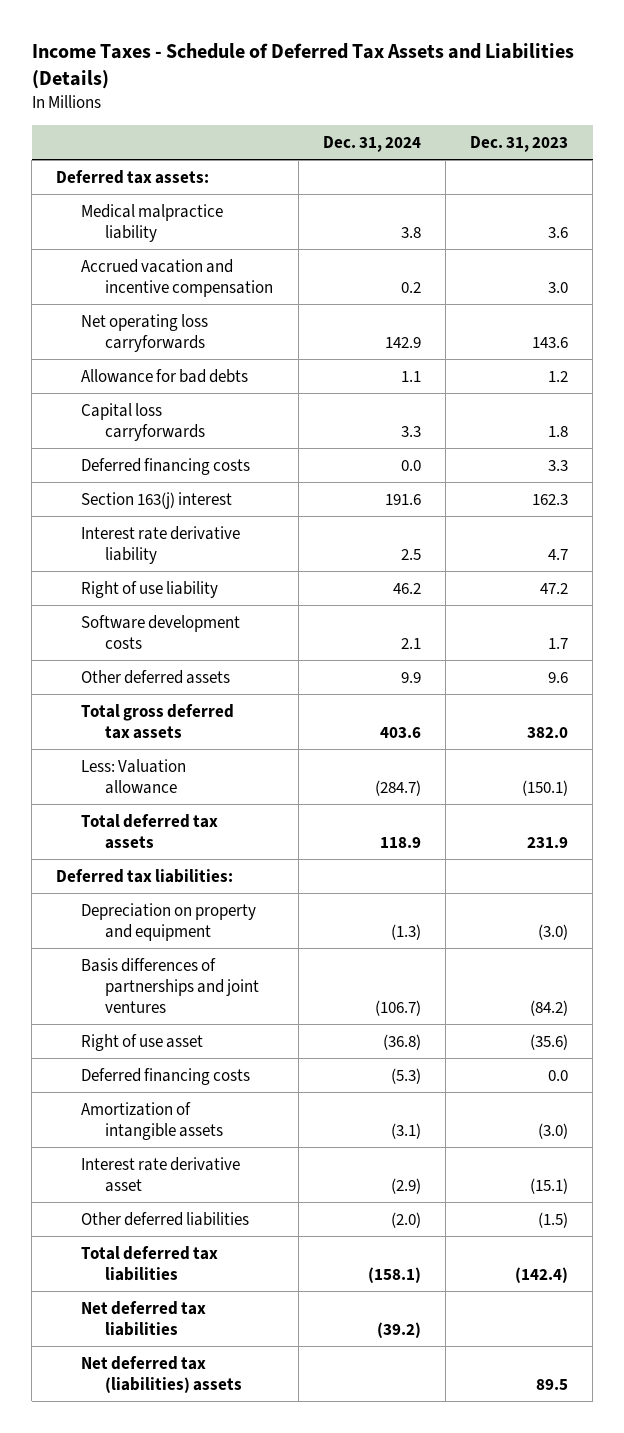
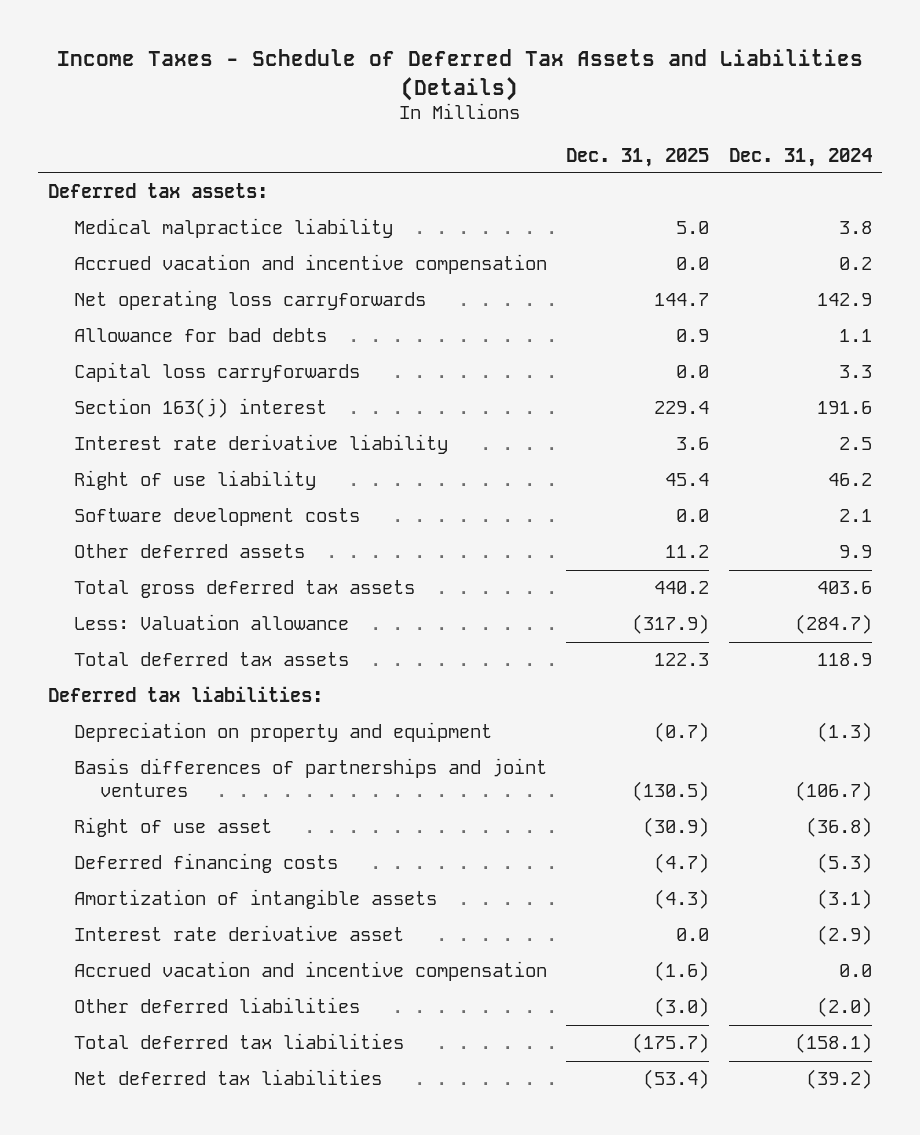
[469,135,568,152] Dec. 31, 2023 -> none
none -> [566,147,710,167] Dec. 31, 2025
[80,457,250,475] Deferred financing costs -> none
none -> [73,961,547,982] Accrued vacation and incentive compensation
[80,1355,243,1393] Net deferred tax (liabilities) assets -> none

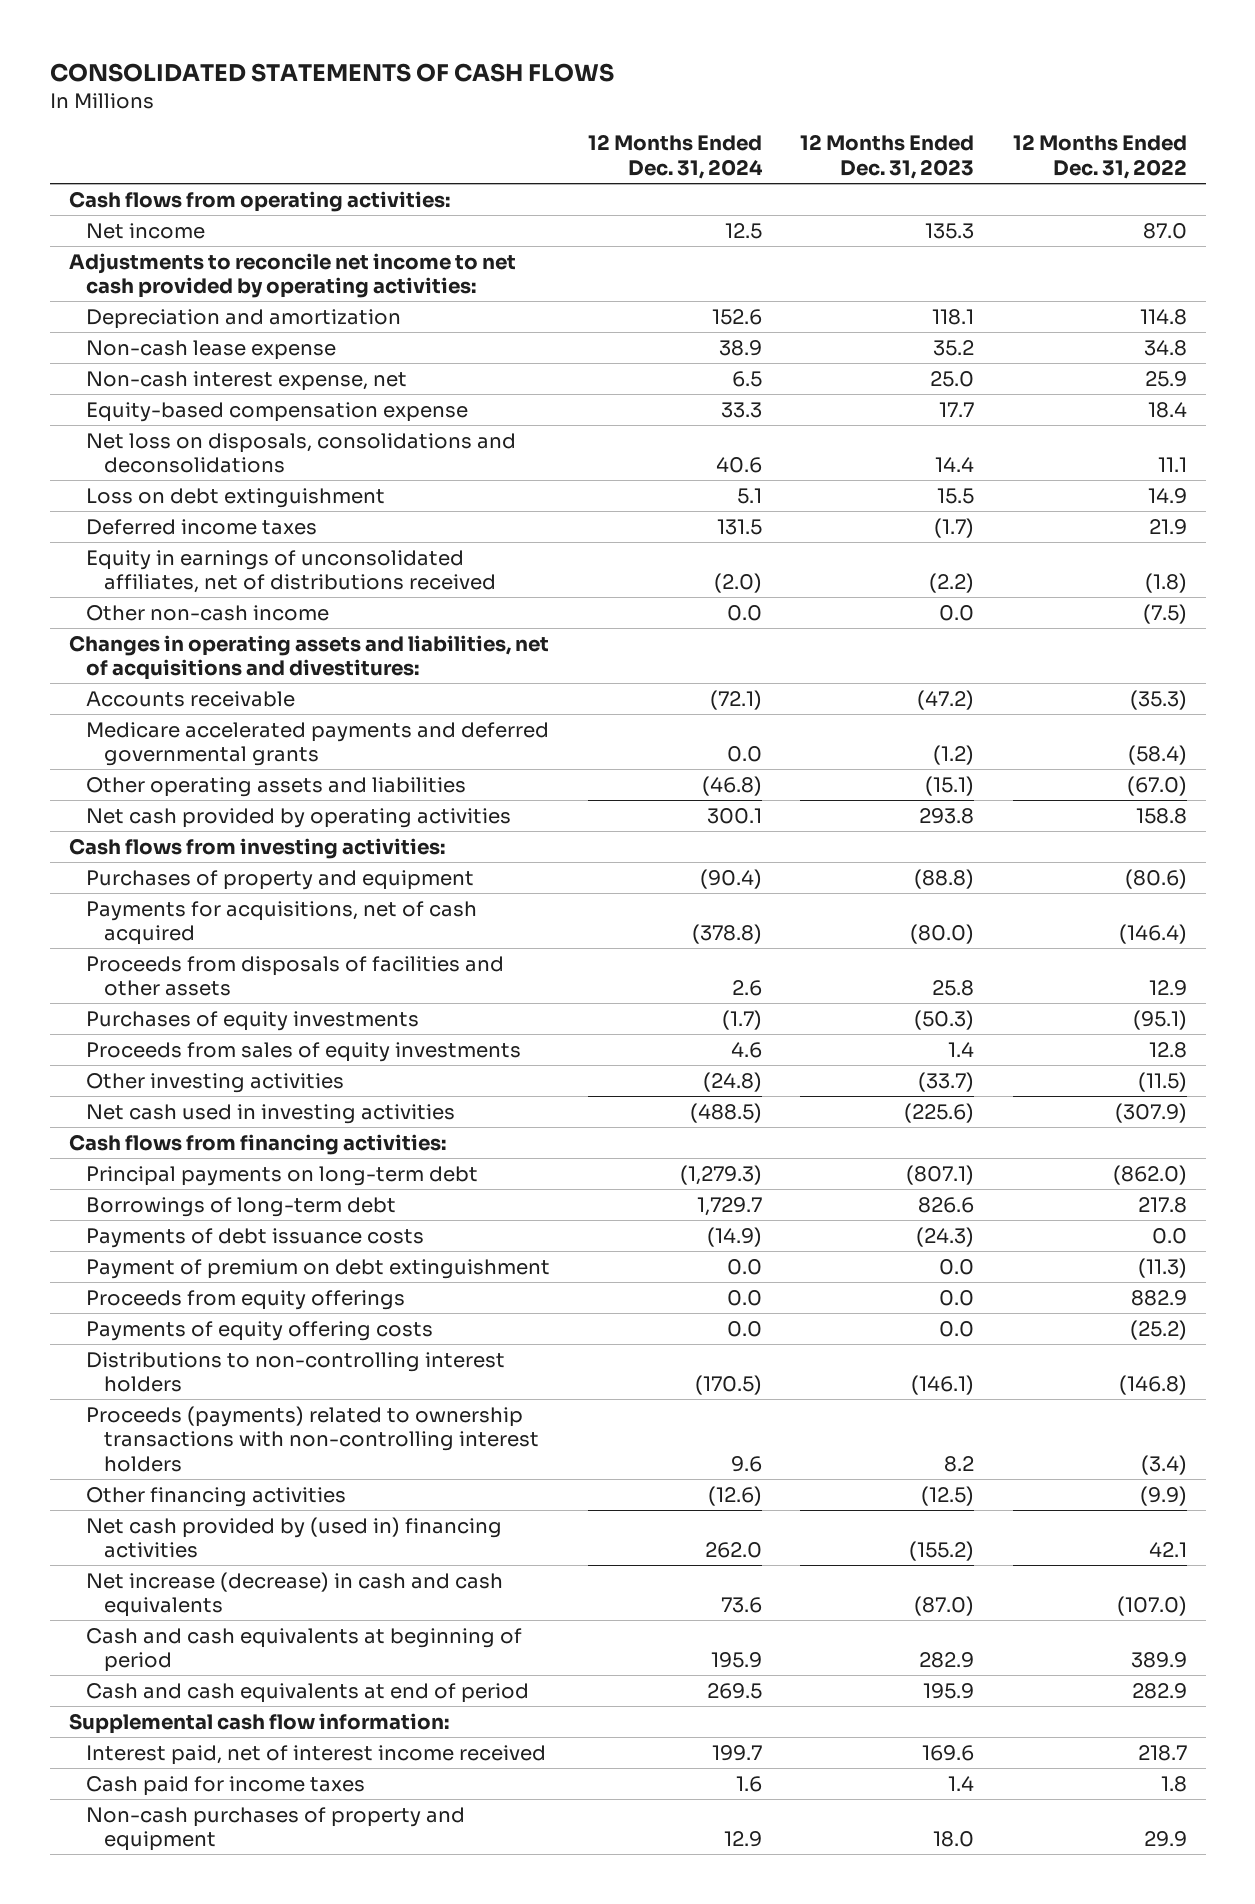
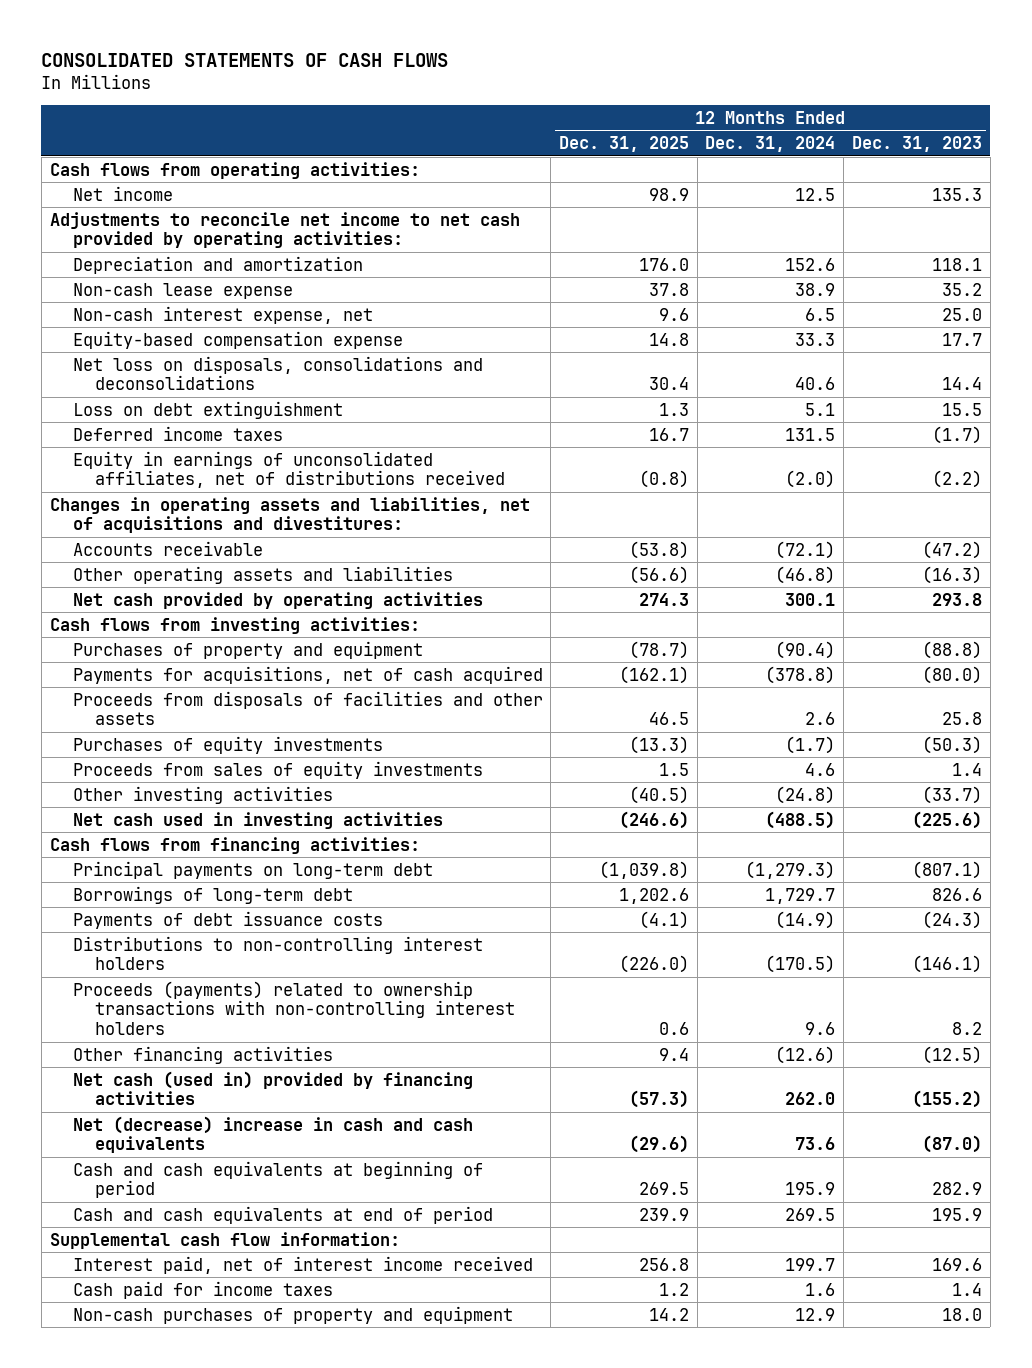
[1012,134,1187,180] 12 Months Ended Dec. 31, 2022 -> none
none -> [558,136,689,153] Dec. 31, 2025
[86,604,330,621] Other non-cash income -> none
[86,721,550,767] Medicare accelerated payments and deferred governmental grants -> none
[925,775,975,796] (15.1) -> [921,565,982,584] (16.3)
[86,1258,551,1279] Payment of premium on debt extinguishment -> none
[86,1289,406,1310] Proceeds from equity offerings -> none
[86,1320,434,1341] Payments of equity offering costs -> none
[86,1516,503,1559] Net cash provided by (used in) financing activities -> [72,1070,473,1106] Net cash (used in) provided by financing activities
[86,1571,504,1618] Net increase (decrease) in cash and cash equivalents -> [72,1115,473,1154] Net (decrease) increase in cash and cash equivalents

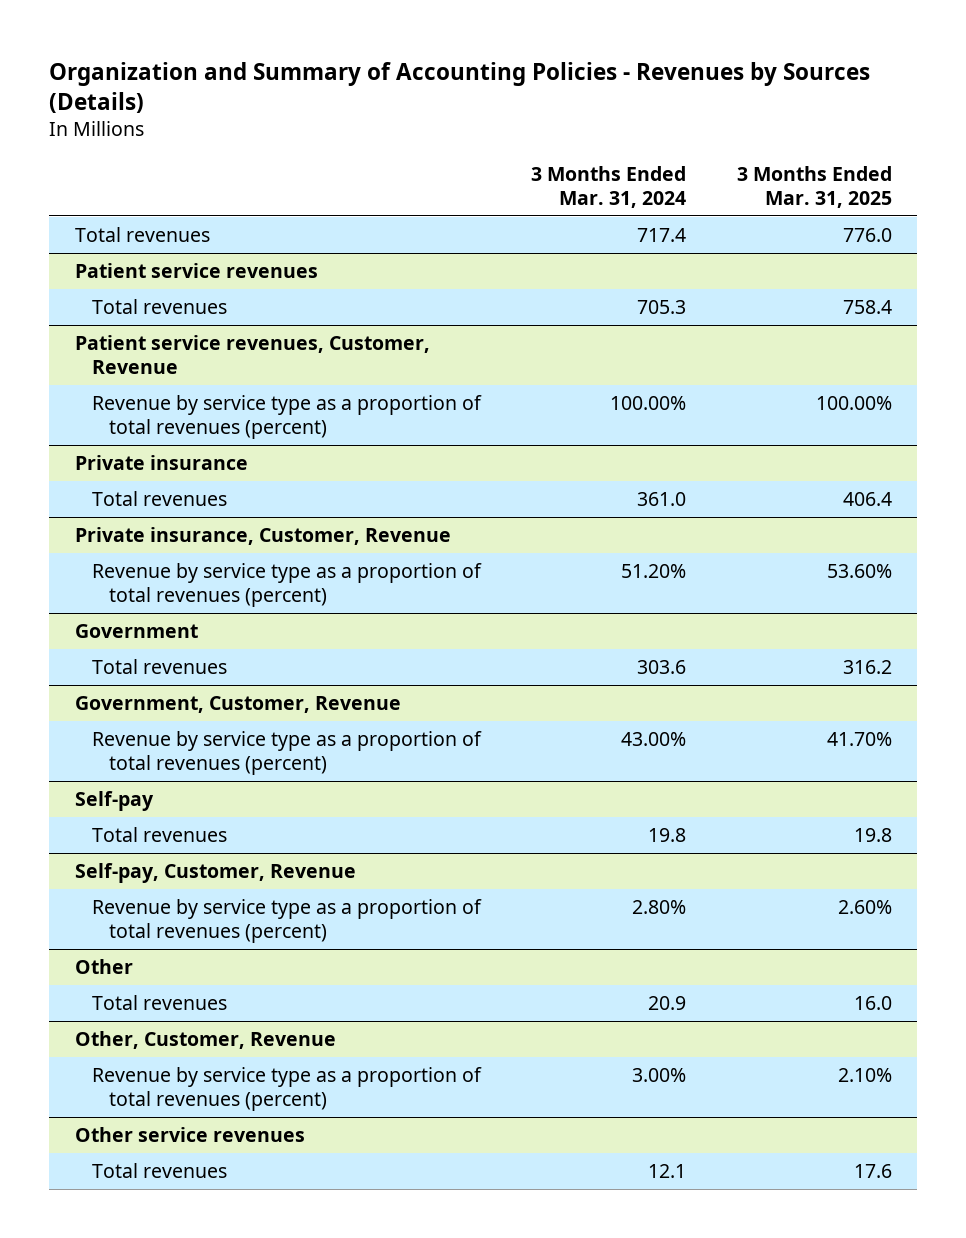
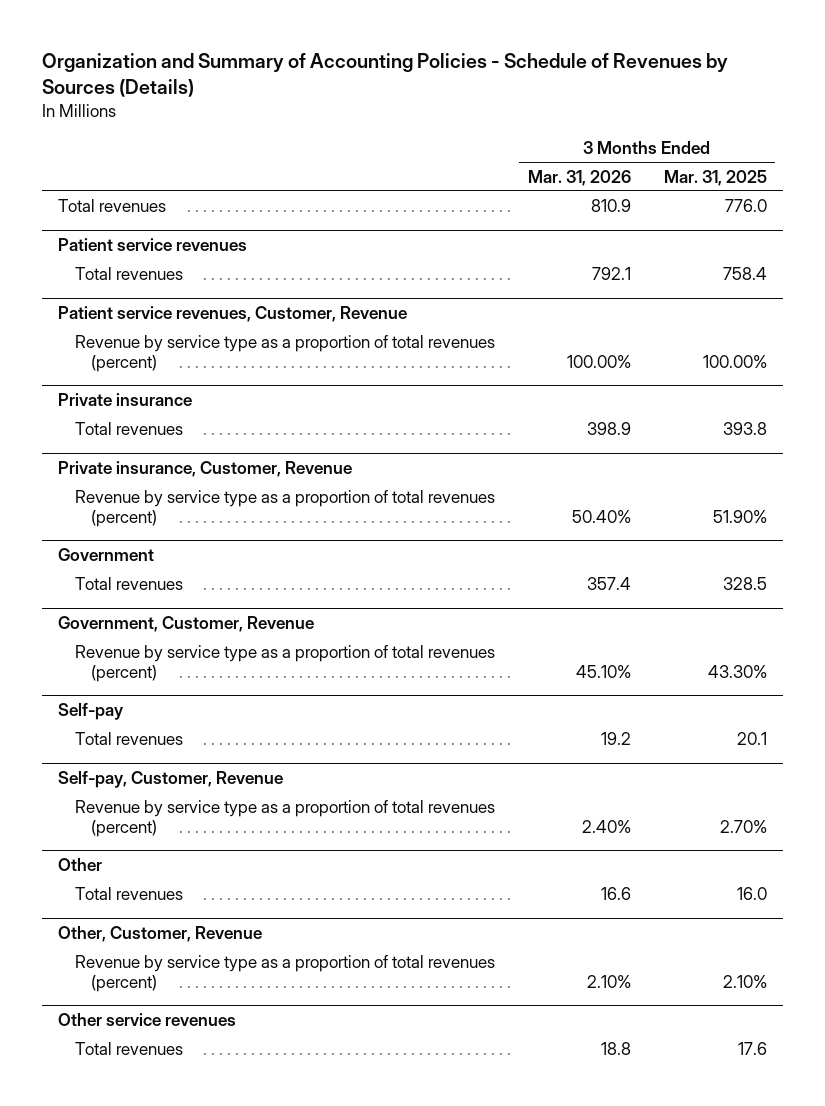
[49,61,871,113] Organization and Summary of Accounting Policies - Revenues by Sources (Details) -> [41,52,728,97] Organization and Summary of Accounting Policies - Schedule of Revenues by Sources (Details)
[531,165,687,208] 3 Months Ended Mar. 31, 2024 -> none
none -> [527,169,631,186] Mar. 31, 2026
[842,492,892,507] 406.4 -> [722,422,767,436] 393.8
[826,564,892,579] 53.60% -> [712,510,767,524] 51.90%
[842,660,892,675] 316.2 -> [722,577,767,591] 328.5
[826,732,892,747] 41.70% -> [707,665,767,679] 43.30%
[853,828,892,843] 19.8 -> [736,732,767,746] 20.1
[837,900,892,915] 2.60% -> [719,820,767,834] 2.70%

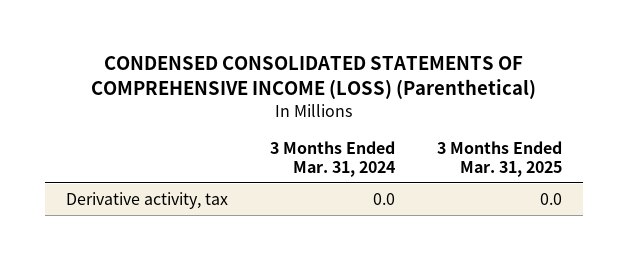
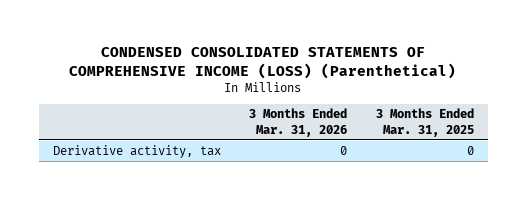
[270,141,396,178] 3 Months Ended Mar. 31, 2024 -> none
none -> [249,108,348,138] 3 Months Ended Mar. 31, 2026
[540,193,563,206] 0.0 -> [466,145,474,155] 0

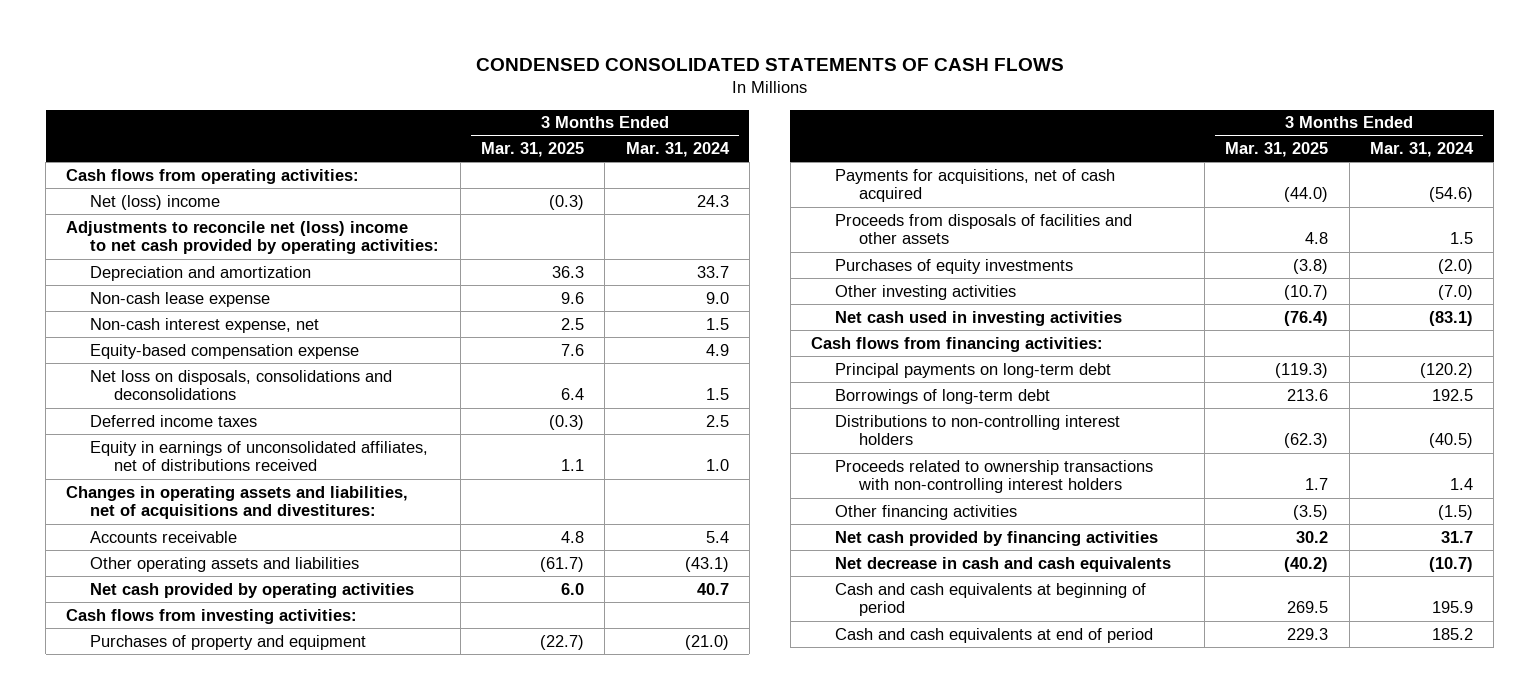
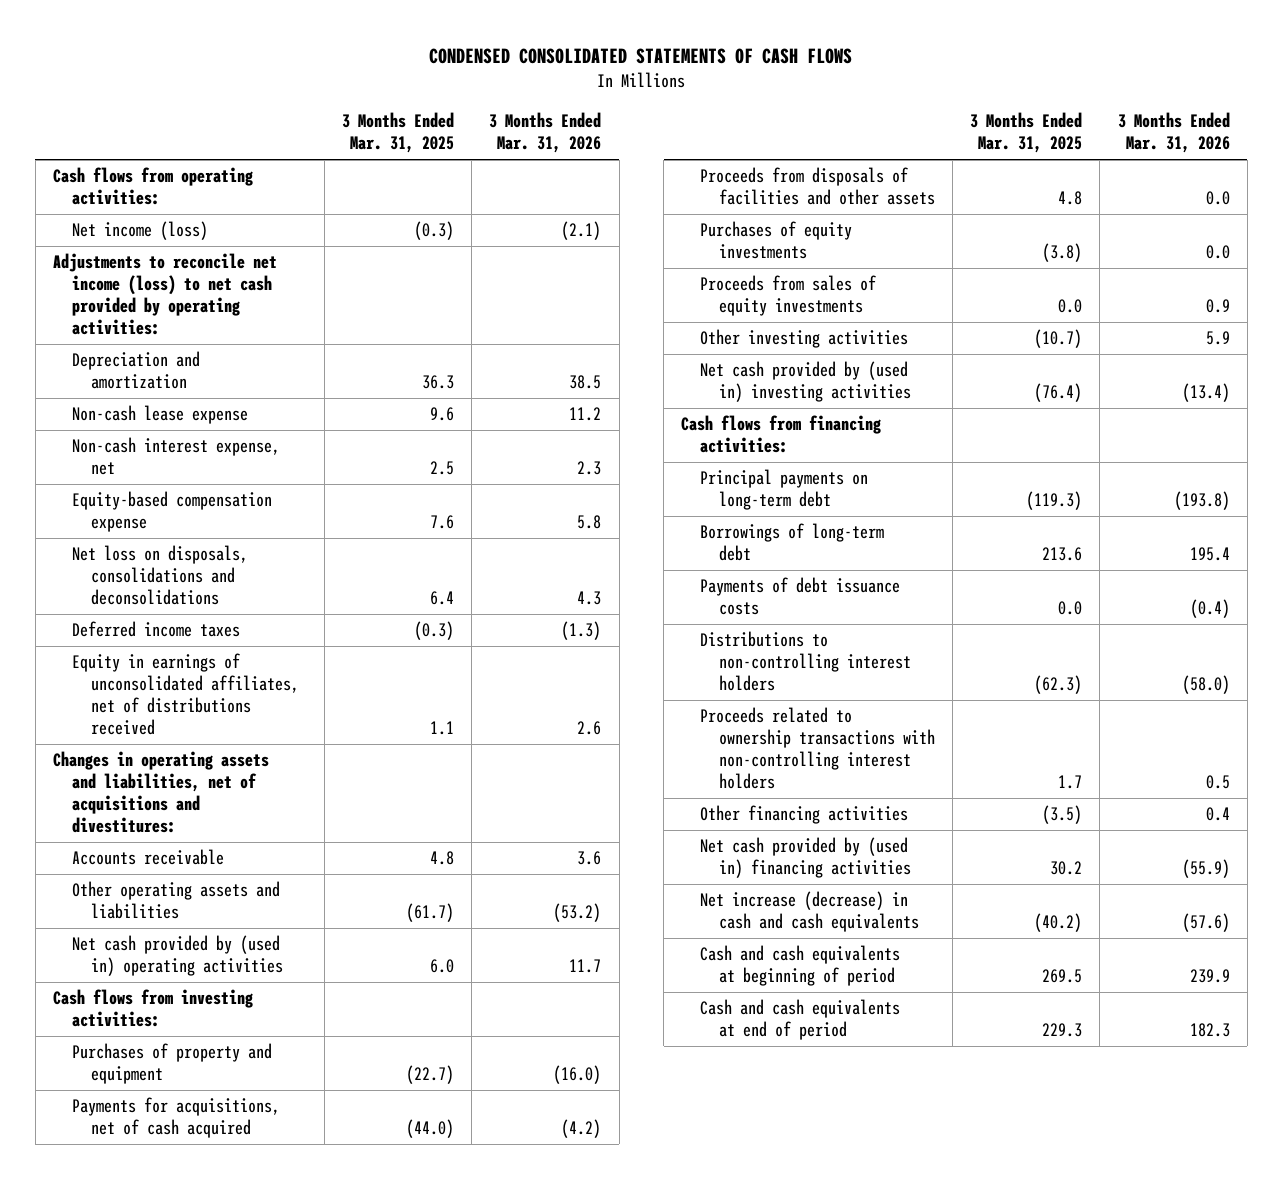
[625,141,730,157] Mar. 31, 2024 -> none
none -> [489,112,602,154] 3 Months Ended Mar. 31, 2026
[90,194,221,210] Net (loss) income -> [71,221,208,241] Net income (loss)
[66,220,440,255] Adjustments to reconcile net (loss) income to net cash provided by operating activities: -> [53,253,278,335] Adjustments to reconcile net income (loss) to net cash provided by operating activities:
[90,582,415,598] Net cash provided by operating activities -> [71,935,283,977] Net cash provided by (used in) operating activities
none -> [700,275,877,317] Proceeds from sales of equity investments
[834,310,1122,326] Net cash used in investing activities -> [700,361,912,403] Net cash provided by (used in) investing activities
none -> [700,577,901,616] Payments of debt issuance costs
[834,530,1158,546] Net cash provided by financing activities -> [700,837,912,879] Net cash provided by (used in) financing activities
[834,556,1171,572] Net decrease in cash and cash equivalents -> [700,891,920,933] Net increase (decrease) in cash and cash equivalents

